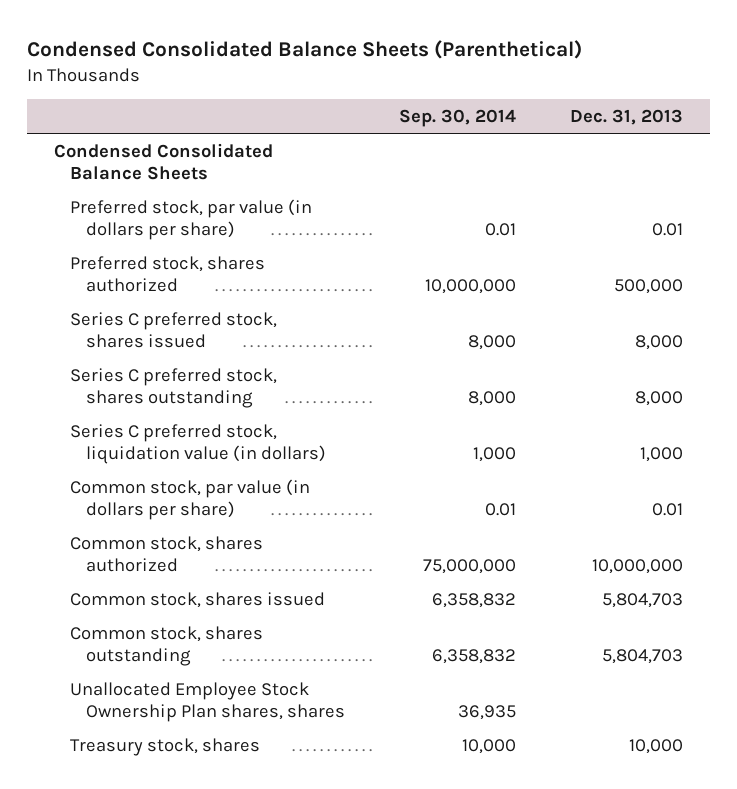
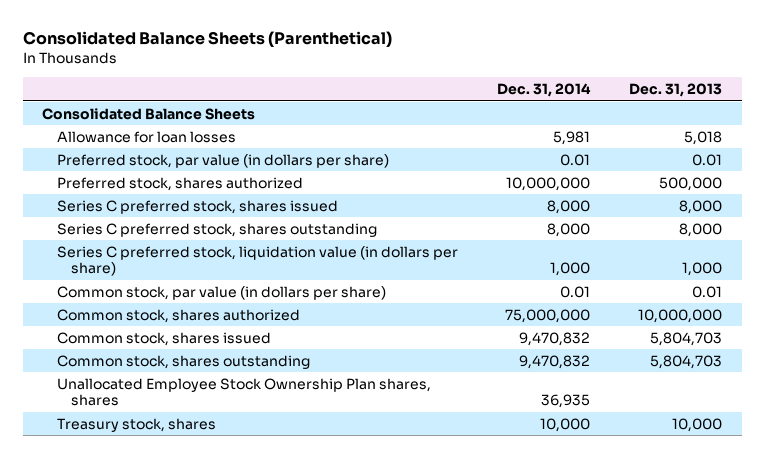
[27,39,583,59] Condensed Consolidated Balance Sheets (Parenthetical) -> [22,31,392,48] Consolidated Balance Sheets (Parenthetical)
[398,108,516,127] Sep. 30, 2014 -> none
none -> [497,83,592,98] Dec. 31, 2014
[54,142,274,180] Condensed Consolidated Balance Sheets -> [42,107,256,120] Consolidated Balance Sheets
none -> [56,130,236,143] Allowance for loan losses
[70,423,327,464] Series C preferred stock, liquidation value (in dollars) -> [56,245,458,277] Series C preferred stock, liquidation value (in dollars per share)

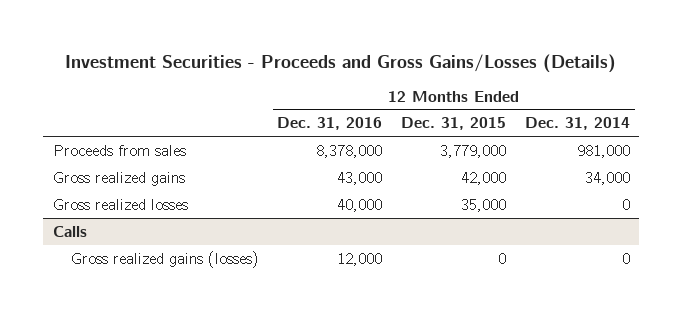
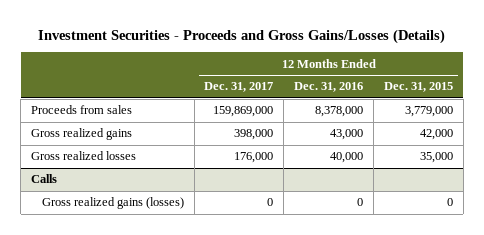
[525,117,631,131] Dec. 31, 2014 -> none
none -> [204,82,274,93] Dec. 31, 2017
[337,252,383,266] 12,000 -> [357,198,364,207] 0

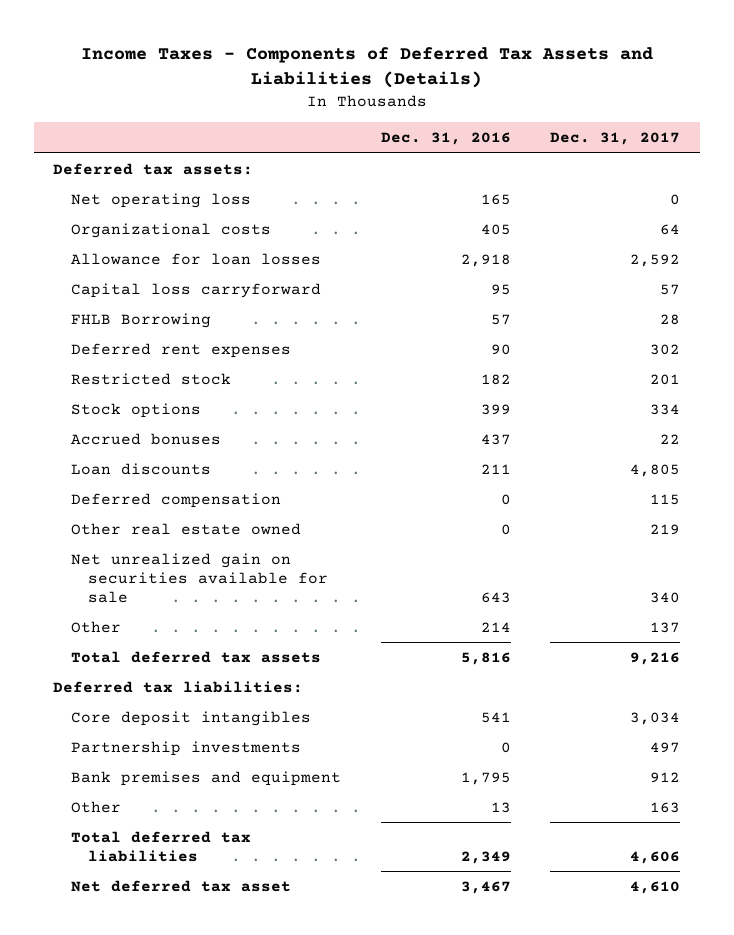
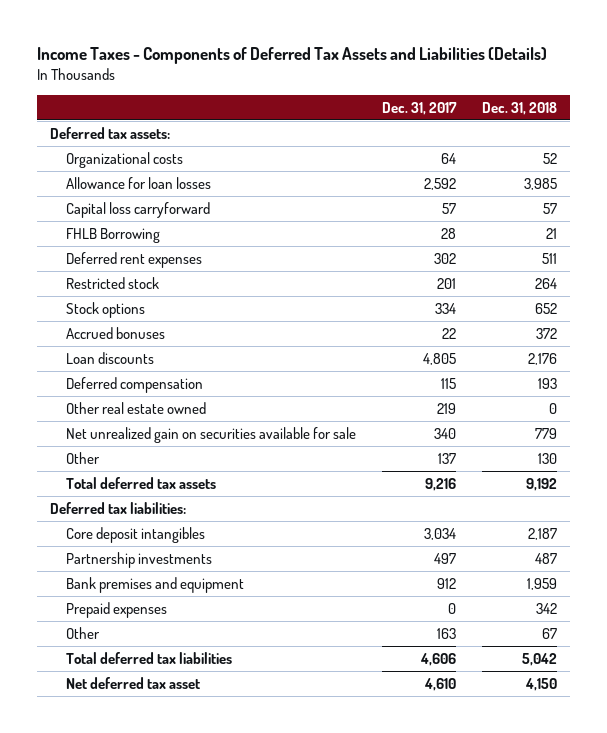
[380,132,511,146] Dec. 31, 2016 -> none
none -> [482,101,558,115] Dec. 31, 2018
[70,192,251,208] Net operating loss -> none
none -> [66,601,168,618] Prepaid expenses

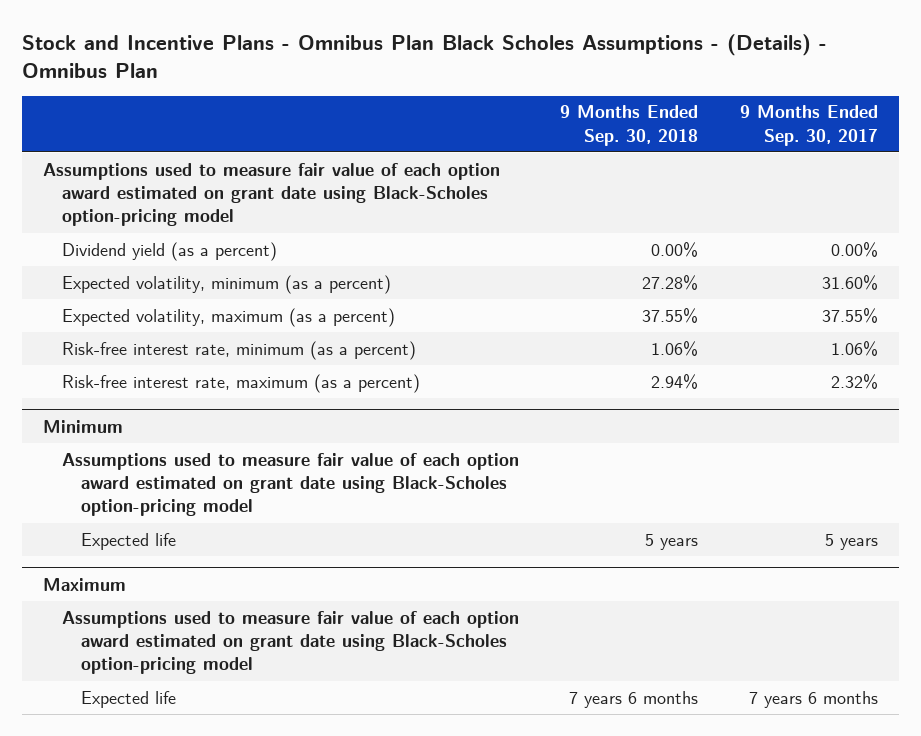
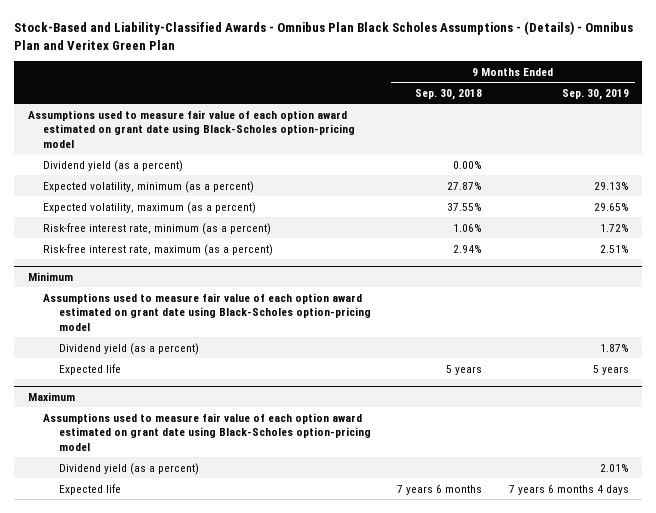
[21,33,827,78] Stock and Incentive Plans - Omnibus Plan Black Scholes Assumptions - (Details) - Omnibus Plan -> [14,21,634,50] Stock-Based and Liability-Classified Awards - Omnibus Plan Black Scholes Assumptions - (Details) - Omnibus Plan and Veritex Green Plan
[740,105,879,146] 9 Months Ended Sep. 30, 2017 -> none
none -> [561,88,629,100] Sep. 30, 2019
[642,274,699,290] 27.28% -> [447,181,483,190] 27.87%
none -> [58,342,199,355] Dividend yield (as a percent)
none -> [58,462,199,475] Dividend yield (as a percent)

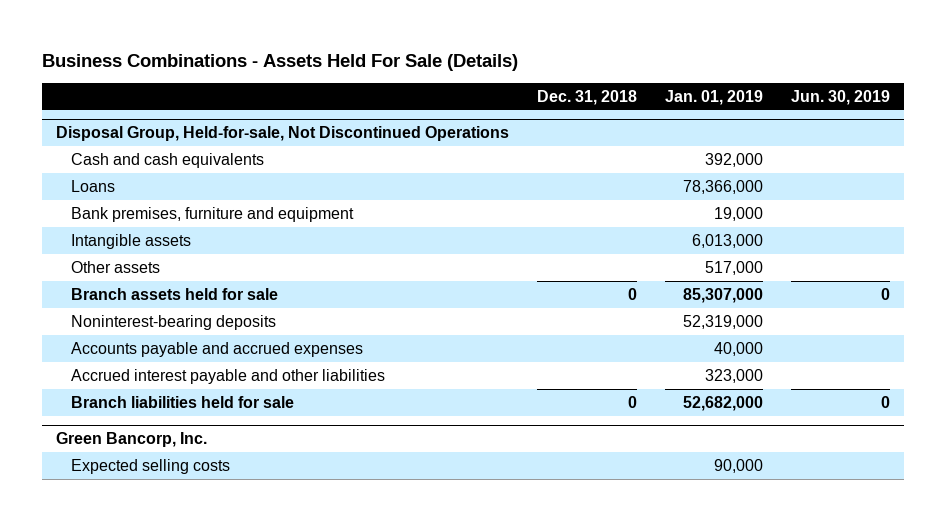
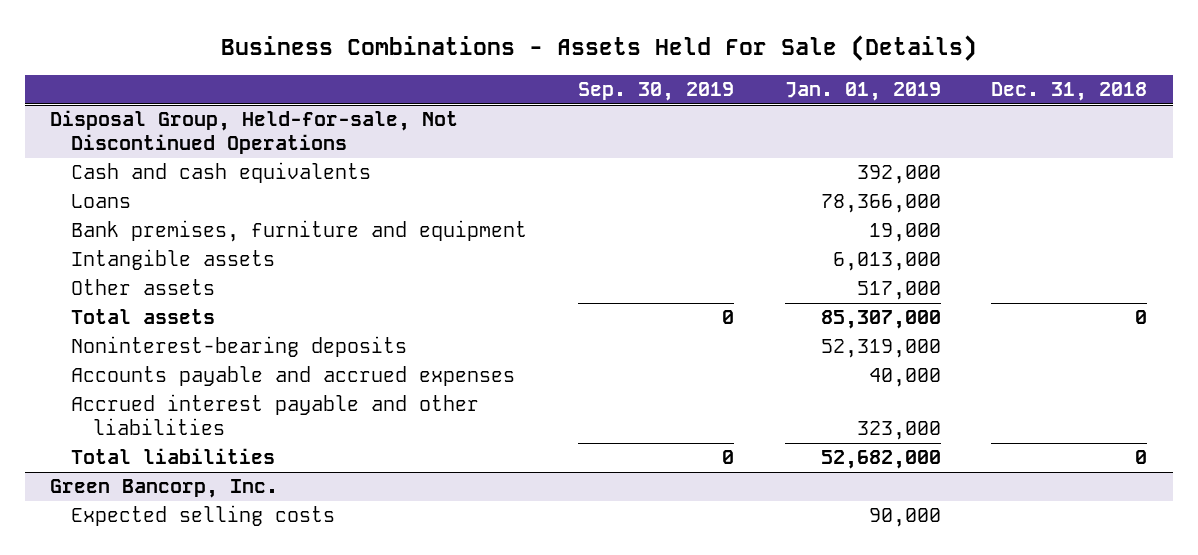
[791,89,891,105] Jun. 30, 2019 -> none
none -> [578,81,735,101] Sep. 30, 2019
[71,287,279,300] Branch assets held for sale -> [71,309,216,325] Total assets
[71,395,295,408] Branch liabilities held for sale -> [71,448,276,465] Total liabilities

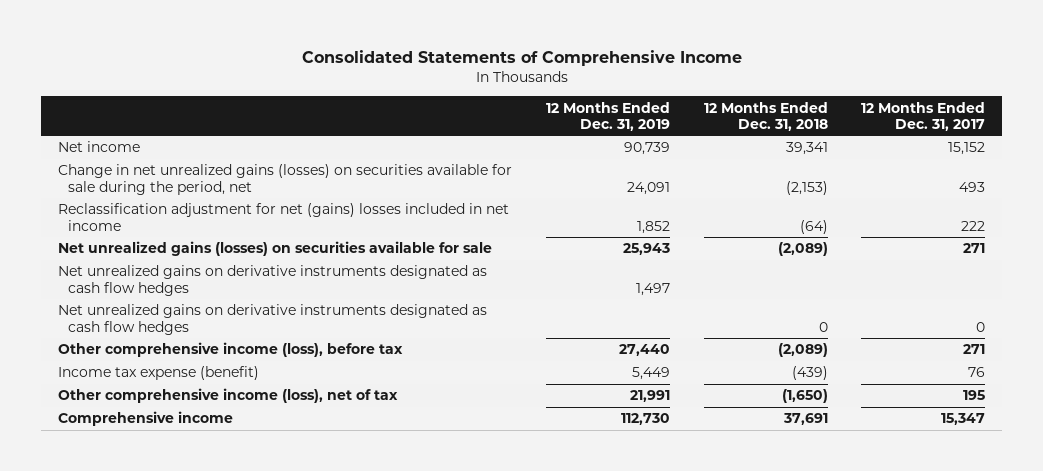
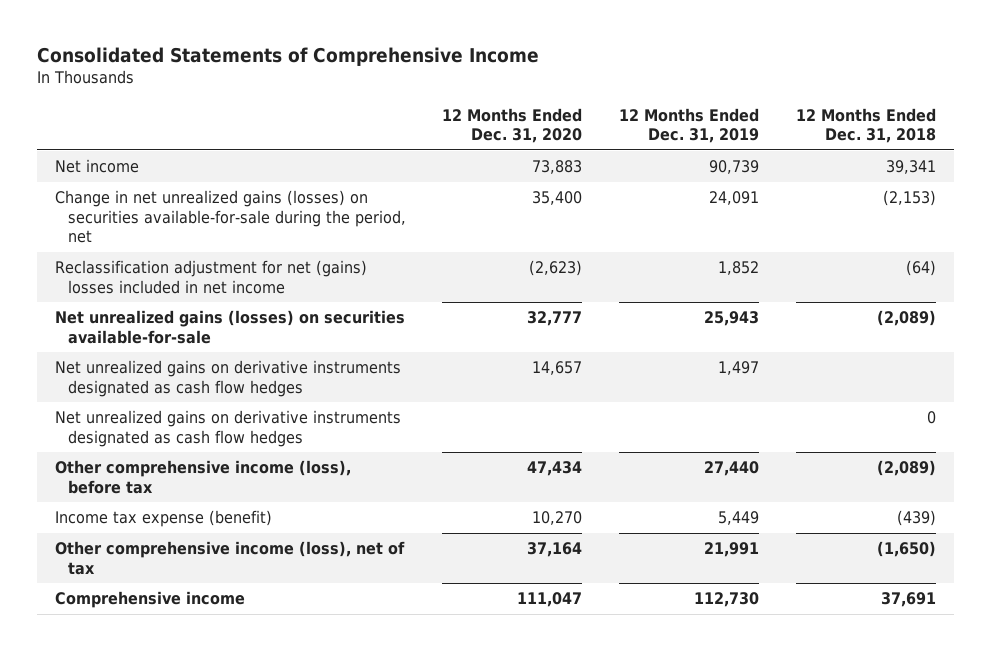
[861,101,986,131] 12 Months Ended Dec. 31, 2017 -> none
none -> [442,107,583,144] 12 Months Ended Dec. 31, 2020
[58,164,513,195] Change in net unrealized gains (losses) on securities available for sale during the period, net -> [55,190,406,244] Change in net unrealized gains (losses) on securities available-for-sale during the period, net
[58,241,493,257] Net unrealized gains (losses) on securities available for sale -> [55,310,406,344] Net unrealized gains (losses) on securities available-for-sale

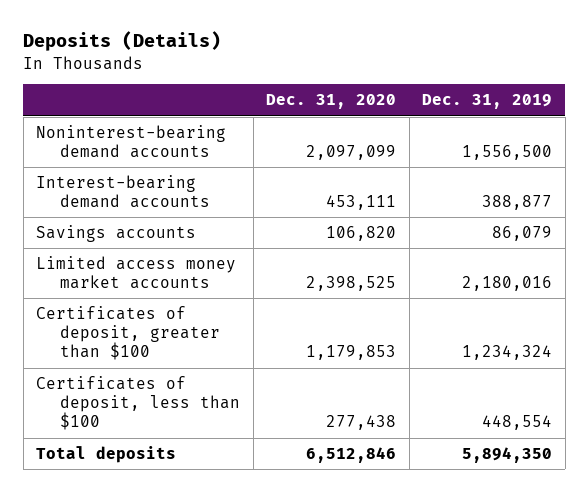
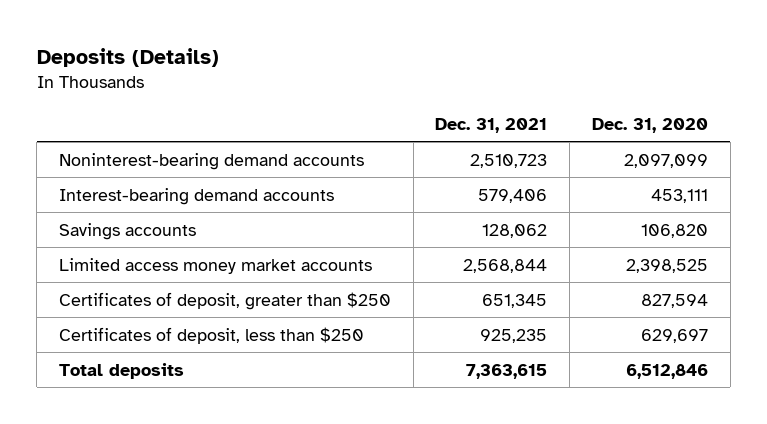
[422,94,553,110] Dec. 31, 2019 -> none
none -> [435,117,548,133] Dec. 31, 2021
[36,306,220,361] Certificates of deposit, greater than $100 -> [58,291,391,310] Certificates of deposit, greater than $250
[306,345,397,361] 1,179,853 -> [640,293,708,308] 827,594
[36,376,240,431] Certificates of deposit, less than $100 -> [58,326,364,344] Certificates of deposit, less than $250
[326,415,397,431] 277,438 -> [640,328,708,343] 629,697

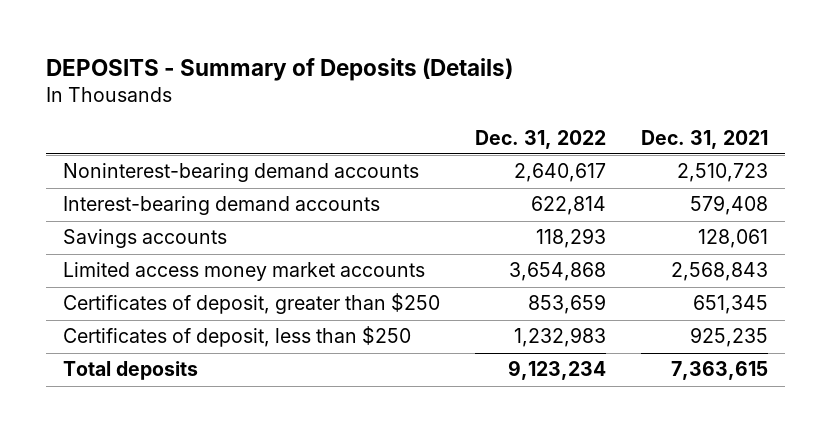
[36,48,219,68] Deposits (Details) -> [45,57,513,81] DEPOSITS - Summary of Deposits (Details)
[591,117,708,133] Dec. 31, 2020 -> none
none -> [474,129,606,149] Dec. 31, 2022
[478,188,548,203] 579,406 -> [689,195,768,216] 579,408
[482,223,548,238] 128,062 -> [697,229,768,249] 128,061
[463,258,548,273] 2,568,844 -> [670,262,768,282] 2,568,843

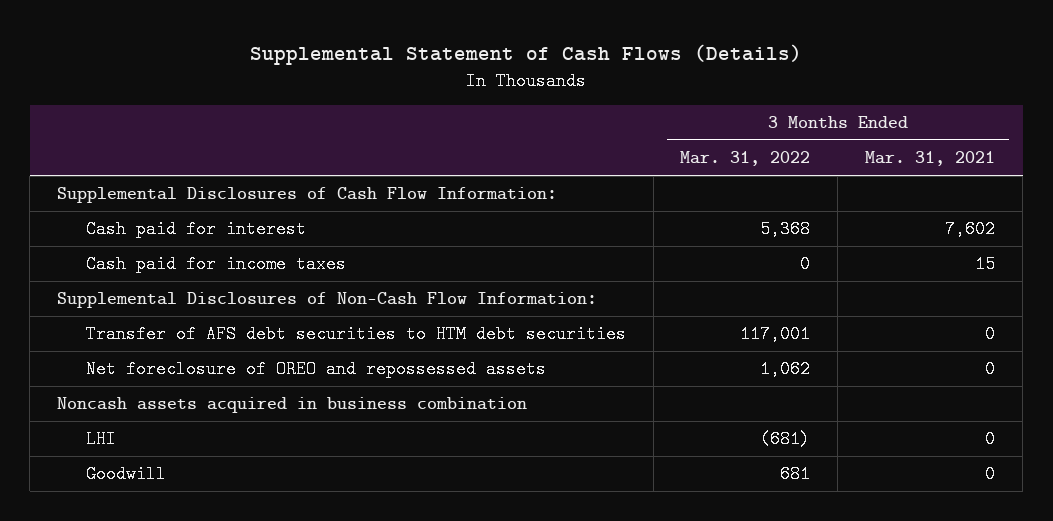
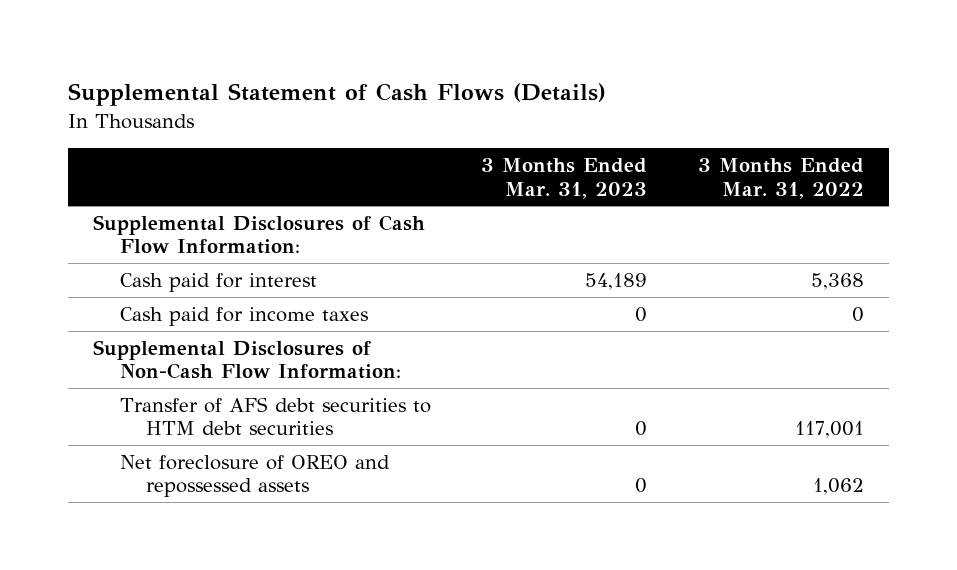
[865,151,996,167] Mar. 31, 2021 -> none
none -> [481,158,648,199] 3 Months Ended Mar. 31, 2023
[57,397,528,414] Noncash assets acquired in business combination -> none
[85,430,116,449] LHI -> none
[85,465,166,484] Goodwill -> none

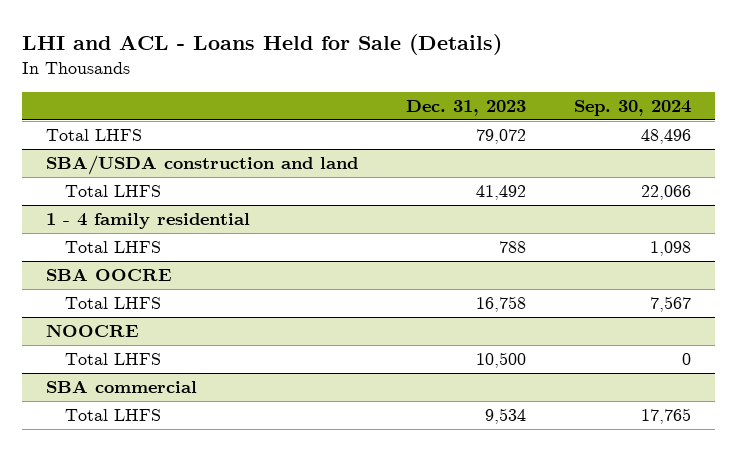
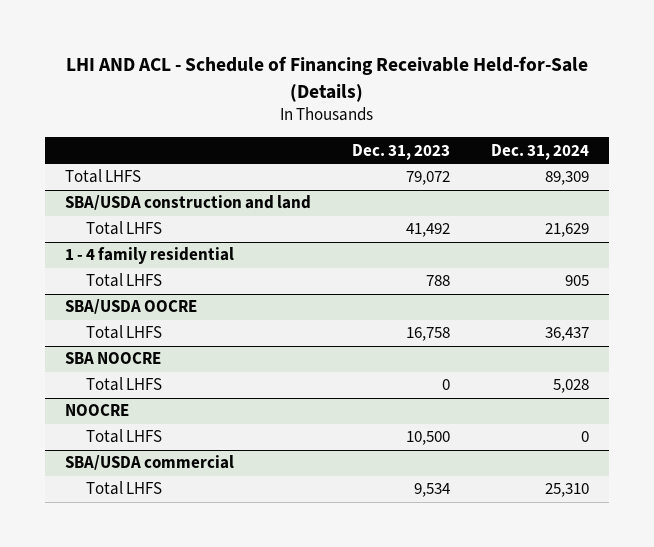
[21,33,502,55] LHI and ACL - Loans Held for Sale (Details) -> [66,56,589,102] LHI AND ACL - Schedule of Financing Receivable Held-for-Sale (Details)
[574,99,692,116] Sep. 30, 2024 -> none
none -> [490,143,589,160] Dec. 31, 2024
[45,268,172,282] SBA OOCRE -> [65,299,198,315] SBA/USDA OOCRE
none -> [65,352,162,365] SBA NOOCRE
none -> [86,377,163,392] Total LHFS
[45,380,197,394] SBA commercial -> [65,455,235,471] SBA/USDA commercial

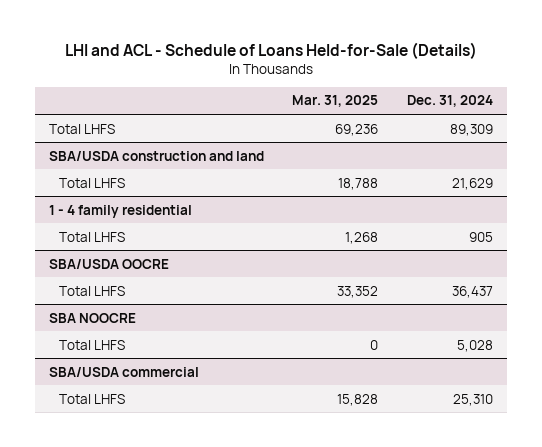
[66,56,589,102] LHI AND ACL - Schedule of Financing Receivable Held-for-Sale (Details) -> [64,41,477,59] LHI and ACL - Schedule of Loans Held-for-Sale (Details)
[352,143,451,160] Dec. 31, 2023 -> none
none -> [292,95,379,108] Mar. 31, 2025
[65,404,130,417] NOOCRE -> none
[86,429,163,444] Total LHFS -> none

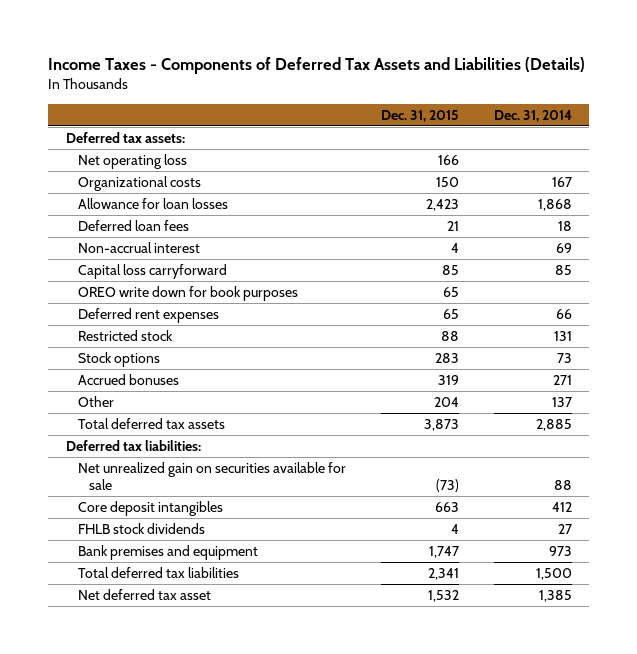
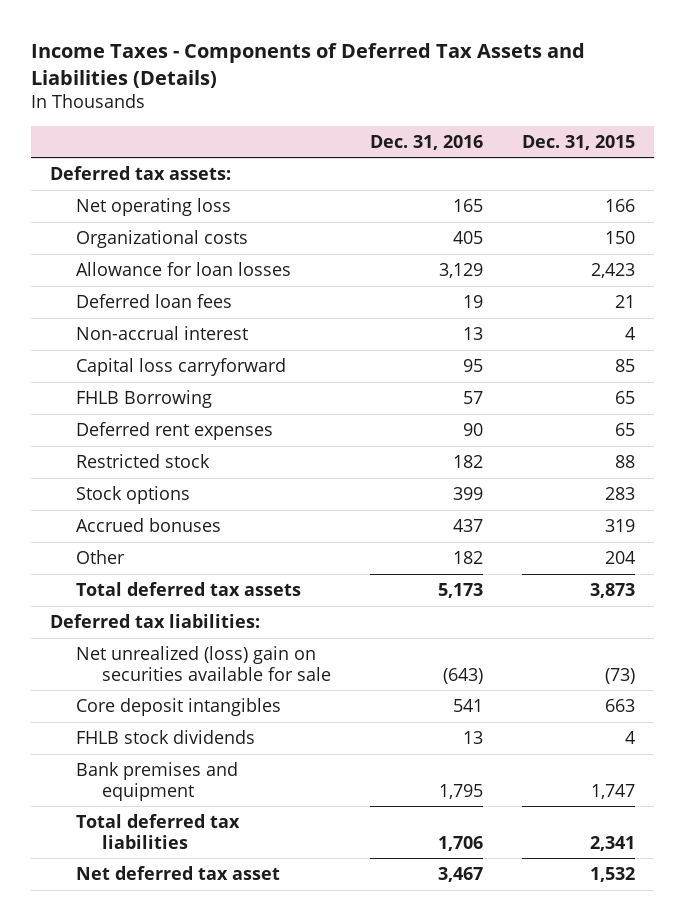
[493,109,572,122] Dec. 31, 2014 -> none
none -> [369,134,483,150] Dec. 31, 2016
[77,285,298,301] OREO write down for book purposes -> [76,389,213,408] FHLB Borrowing
[77,461,346,491] Net unrealized gain on securities available for sale -> [76,645,332,681] Net unrealized (loss) gain on securities available for sale

